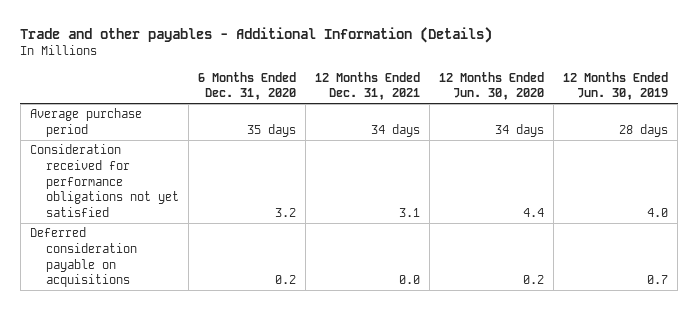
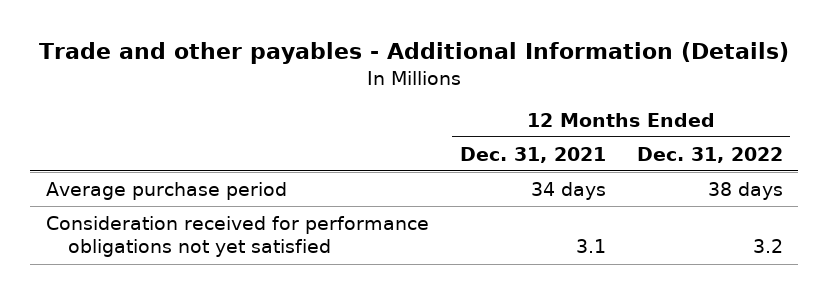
[198,71,297,101] 6 Months Ended Dec. 31, 2020 -> none
[439,71,545,101] 12 Months Ended Jun. 30, 2020 -> none
[563,71,669,101] 12 Months Ended Jun. 30, 2019 -> none
none -> [636,146,783,163] Dec. 31, 2022
[29,227,138,288] Deferred consideration payable on acquisitions -> none

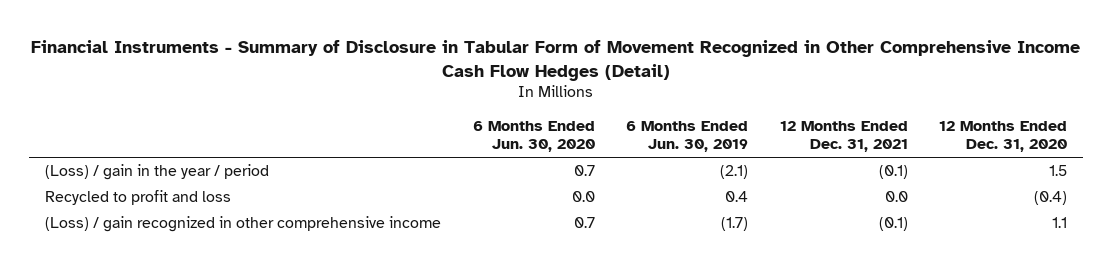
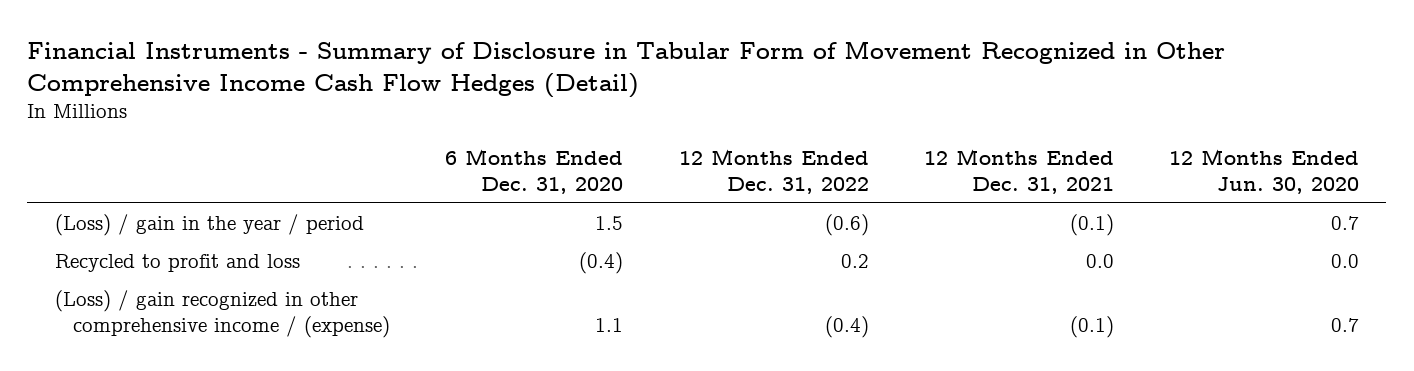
[472,121,595,153] 6 Months Ended Jun. 30, 2020 -> none
[626,121,749,153] 6 Months Ended Jun. 30, 2019 -> none
[938,121,1067,153] 12 Months Ended Dec. 31, 2020 -> none
none -> [445,148,624,194] 6 Months Ended Dec. 31, 2020
none -> [678,148,869,194] 12 Months Ended Dec. 31, 2022
none -> [1168,148,1359,194] 12 Months Ended Jun. 30, 2020
[45,216,442,233] (Loss) / gain recognized in other comprehensive income -> [55,290,391,339] (Loss) / gain recognized in other comprehensive income / (expense)

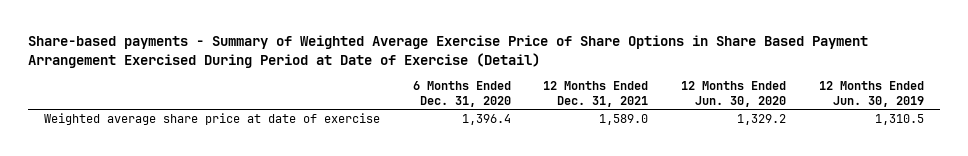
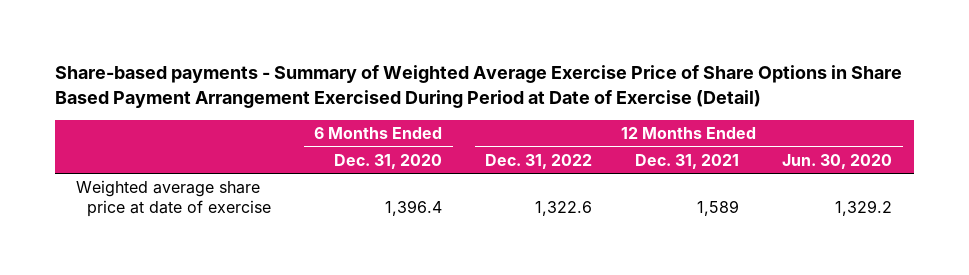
[818,81,924,107] 12 Months Ended Jun. 30, 2019 -> none
none -> [485,153,593,169] Dec. 31, 2022
[599,114,649,126] 1,589.0 -> [697,199,740,216] 1,589

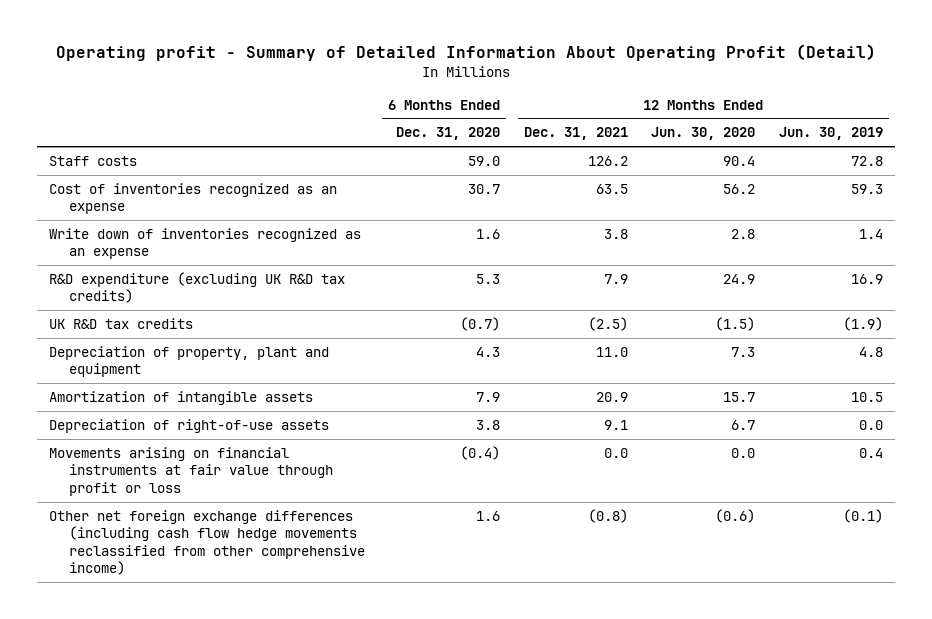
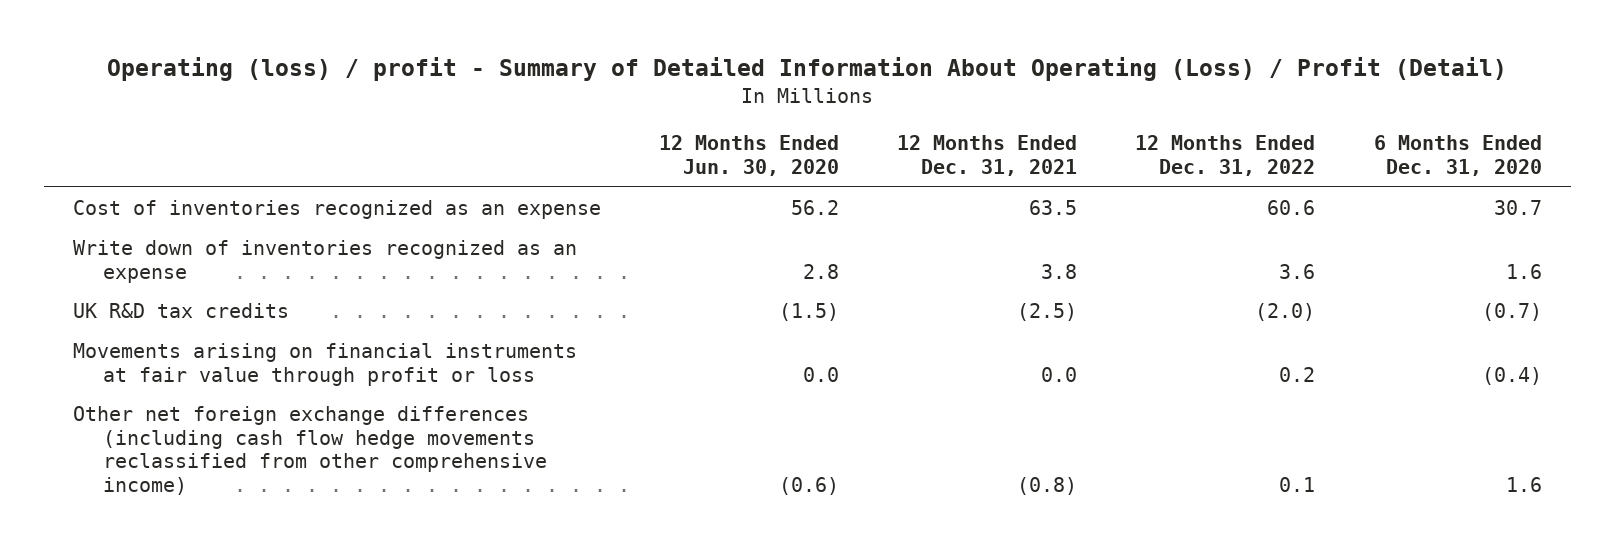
[55,44,876,62] Operating profit - Summary of Detailed Information About Operating Profit (Detail) -> [107,56,1508,81] Operating (loss) / profit - Summary of Detailed Information About Operating (Loss) / Profit (Detail)
[778,127,883,141] Jun. 30, 2019 -> none
none -> [1135,135,1316,177] 12 Months Ended Dec. 31, 2022
[48,155,137,166] Staff costs -> none
[48,271,345,304] R&D expenditure (excluding UK R&D tax credits) -> none
[48,345,329,378] Depreciation of property, plant and equipment -> none
[48,390,313,405] Amortization of intangible assets -> none
[48,418,329,433] Depreciation of right-of-use assets -> none

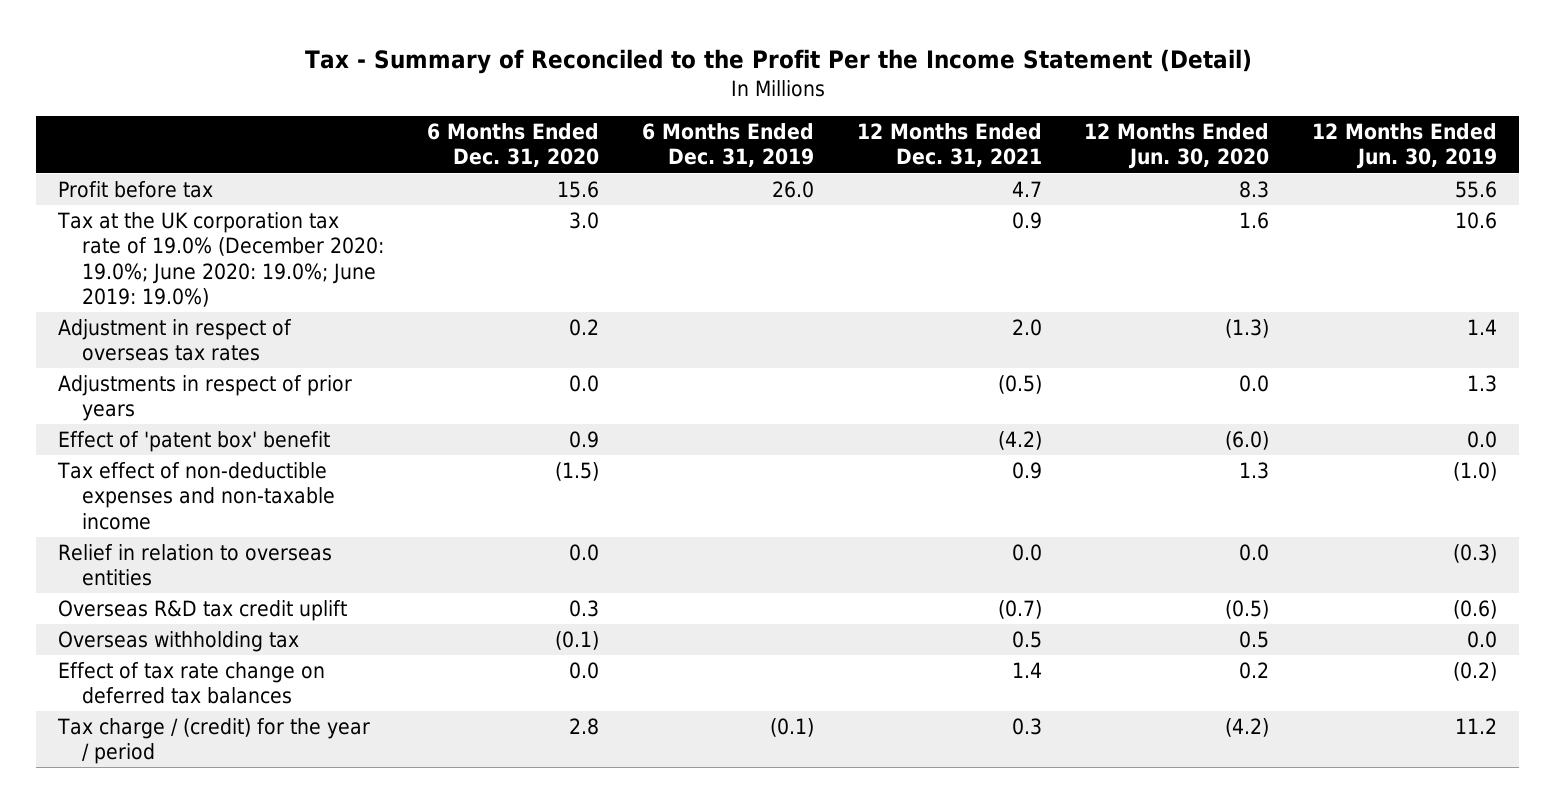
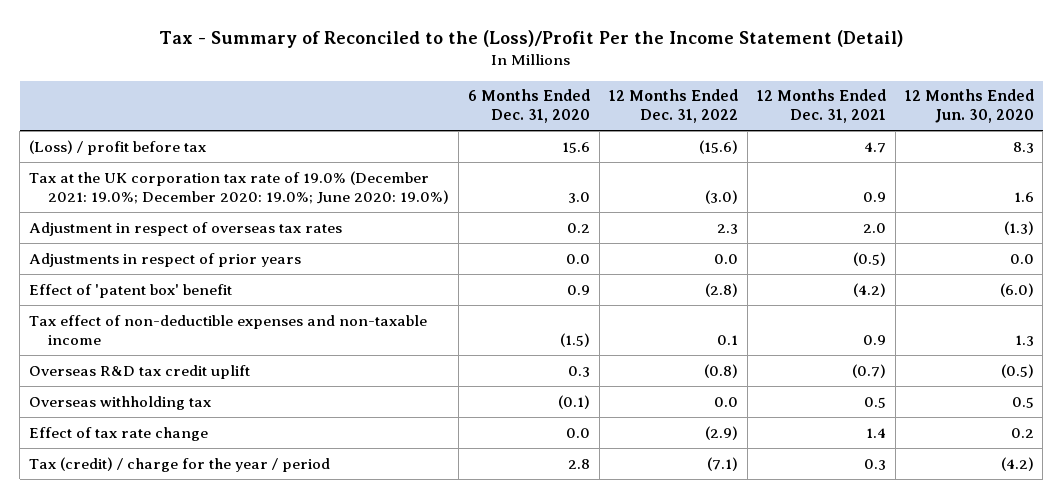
[304,49,1252,75] Tax - Summary of Reconciled to the Profit Per the Income Statement (Detail) -> [159,29,904,48] Tax - Summary of Reconciled to the (Loss)/Profit Per the Income Statement (Detail)
[641,123,814,168] 6 Months Ended Dec. 31, 2019 -> none
[1312,123,1498,170] 12 Months Ended Jun. 30, 2019 -> none
none -> [608,89,738,124] 12 Months Ended Dec. 31, 2022
[57,181,213,199] Profit before tax -> [29,139,207,155] (Loss) / profit before tax
[56,212,384,307] Tax at the UK corporation tax rate of 19.0% (December 2020: 19.0%; June 2020: 19.0%; June 2019: 19.0%) -> [29,170,449,204] Tax at the UK corporation tax rate of 19.0% (December 2021: 19.0%; December 2020: 19.0%; June 2020: 19.0%)
[57,544,332,587] Relief in relation to overseas entities -> none
[57,662,325,705] Effect of tax rate change on deferred tax balances -> [29,426,209,441] Effect of tax rate change
[56,718,370,765] Tax charge / (credit) for the year / period -> [29,456,331,472] Tax (credit) / charge for the year / period

